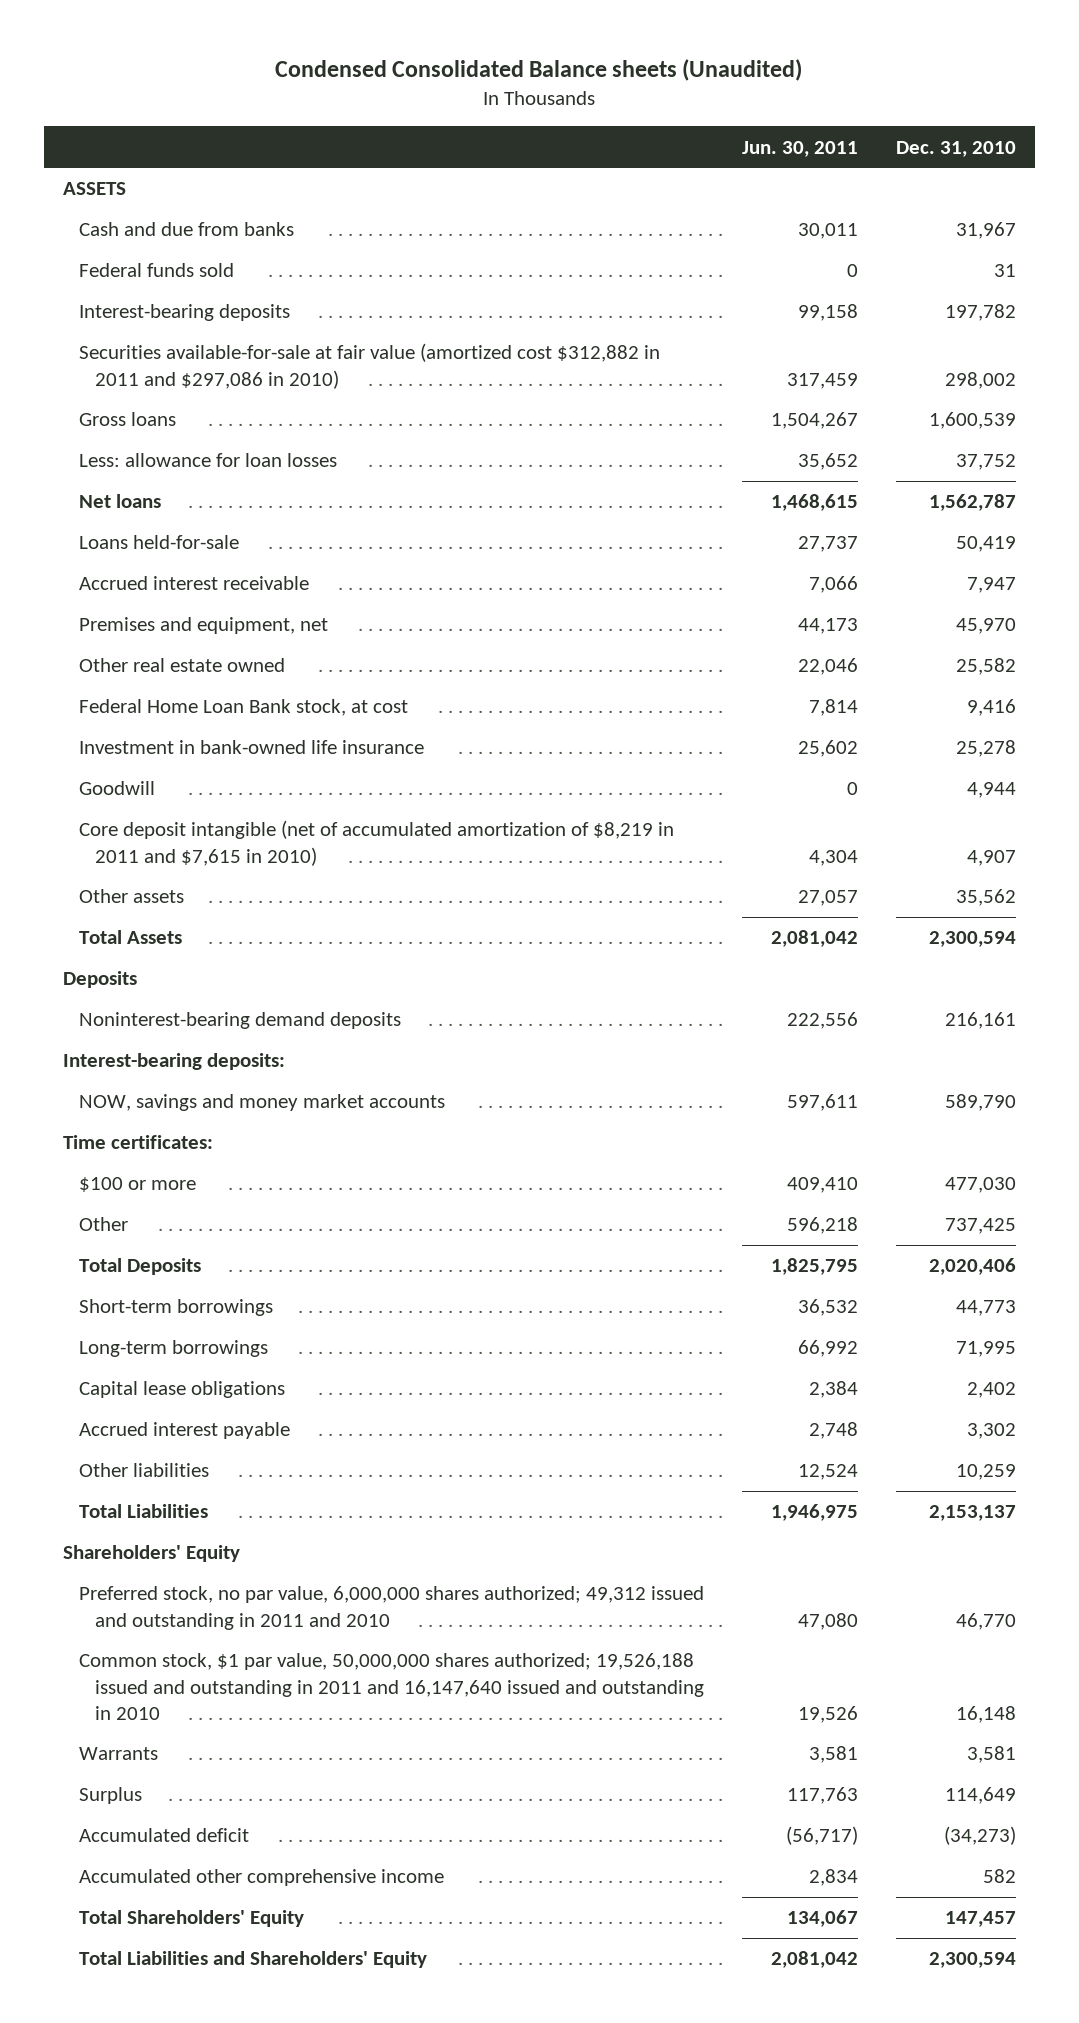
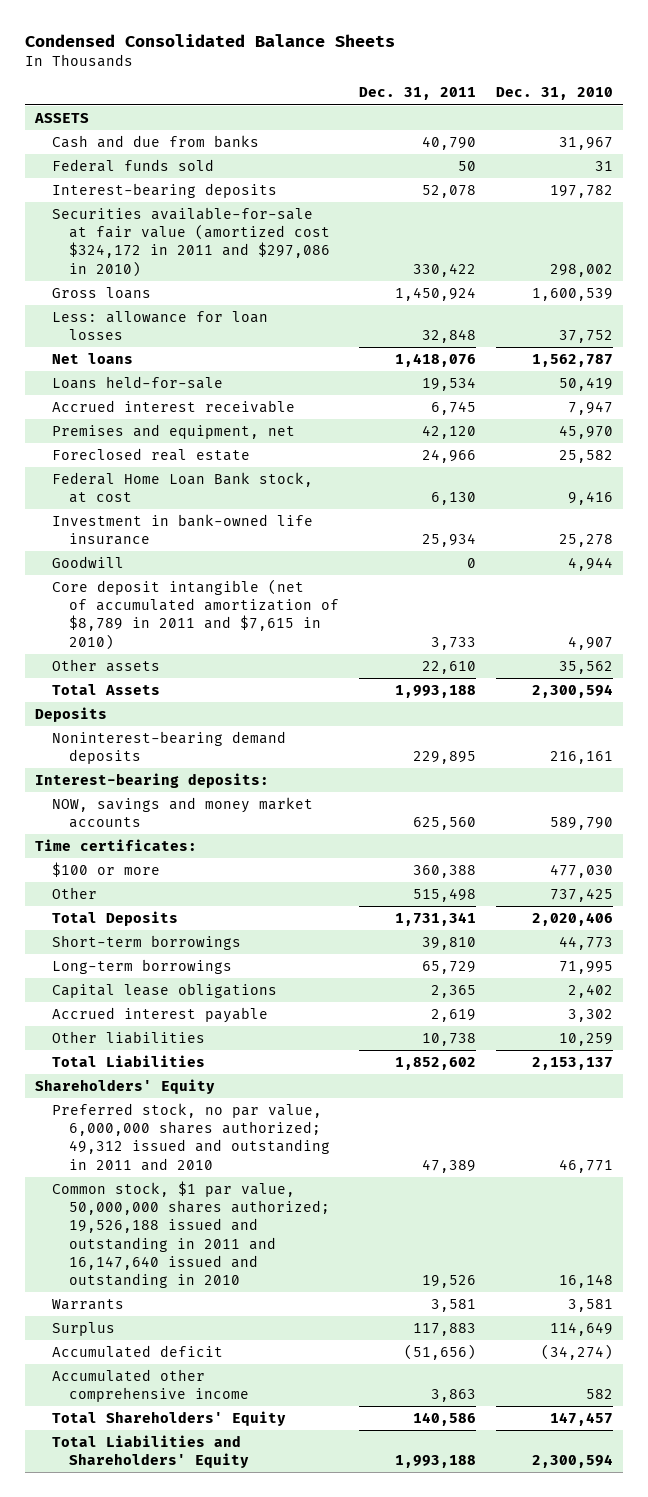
[275,58,803,81] Condensed Consolidated Balance sheets (Unaudited) -> [25,34,396,48] Condensed Consolidated Balance Sheets
[741,140,858,157] Jun. 30, 2011 -> none
none -> [358,87,476,101] Dec. 31, 2011
[78,343,660,389] Securities available-for-sale at fair value (amortized cost $312,882 in 2011 and $297,086 in 2010) -> [51,207,330,277] Securities available-for-sale at fair value (amortized cost $324,172 in 2011 and $297,086 in 2010)
[78,658,285,673] Other real estate owned -> [51,448,250,462] Foreclosed real estate
[78,820,674,866] Core deposit intangible (net of accumulated amortization of $8,219 in 2011 and $7,615 in 2010) -> [51,579,339,650] Core deposit intangible (net of accumulated amortization of $8,789 in 2011 and $7,615 in 2010)
[955,1612,1016,1630] 46,770 -> [558,1158,613,1173] 46,771
[943,1826,1016,1846] (34,273) -> [540,1344,613,1361] (34,274)

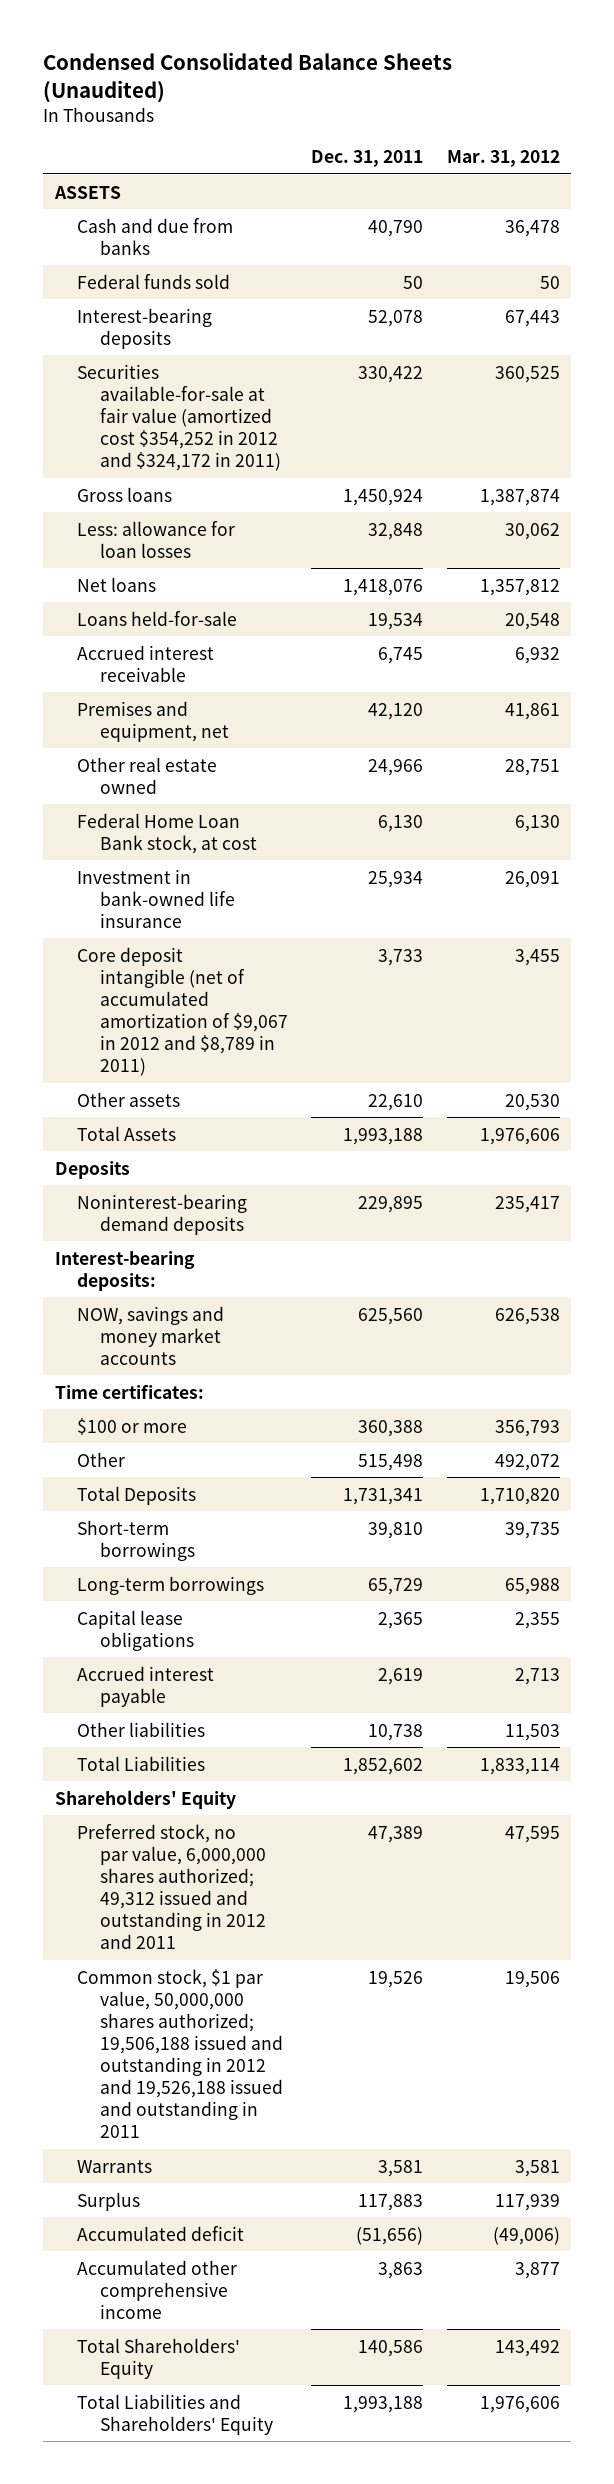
[25,34,396,48] Condensed Consolidated Balance Sheets -> [42,52,452,103] Condensed Consolidated Balance Sheets (Unaudited)
[495,87,613,101] Dec. 31, 2010 -> none
none -> [446,149,560,167] Mar. 31, 2012
[51,207,330,277] Securities available-for-sale at fair value (amortized cost $324,172 in 2011 and $297,086 in 2010) -> [77,363,282,472] Securities available-for-sale at fair value (amortized cost $354,252 in 2012 and $324,172 in 2011)
[51,448,250,462] Foreclosed real estate -> [77,756,218,794] Other real estate owned
[51,556,124,569] Goodwill -> none
[51,579,339,650] Core deposit intangible (net of accumulated amortization of $8,789 in 2011 and $7,615 in 2010) -> [77,946,289,1077] Core deposit intangible (net of accumulated amortization of $9,067 in 2012 and $8,789 in 2011)
[51,1103,330,1171] Preferred stock, no par value, 6,000,000 shares authorized; 49,312 issued and outstanding in 2011 and 2010 -> [77,1823,267,1950] Preferred stock, no par value, 6,000,000 shares authorized; 49,312 issued and outstanding in 2012 and 2011
[51,1181,330,1289] Common stock, $1 par value, 50,000,000 shares authorized; 19,526,188 issued and outstanding in 2011 and 16,147,640 issued and outstanding in 2010 -> [77,1968,284,2139] Common stock, $1 par value, 50,000,000 shares authorized; 19,506,188 issued and outstanding in 2012 and 19,526,188 issued and outstanding in 2011

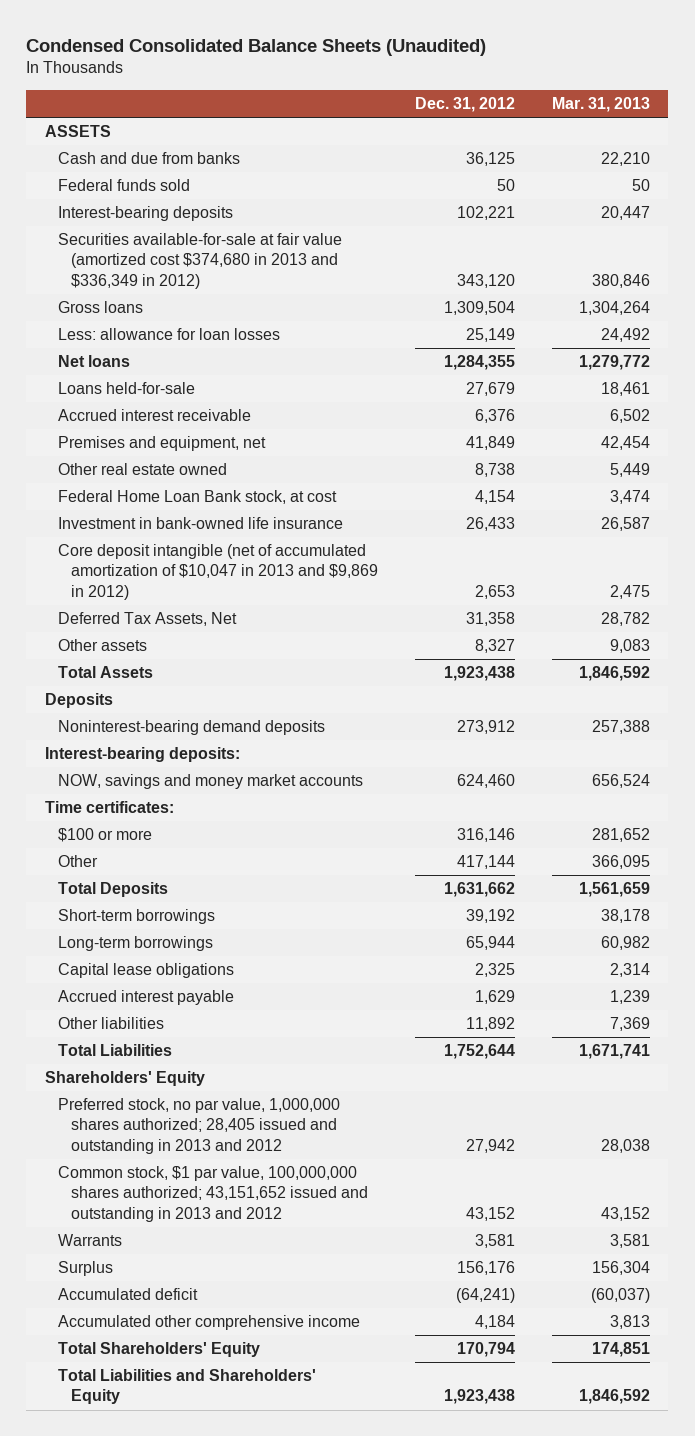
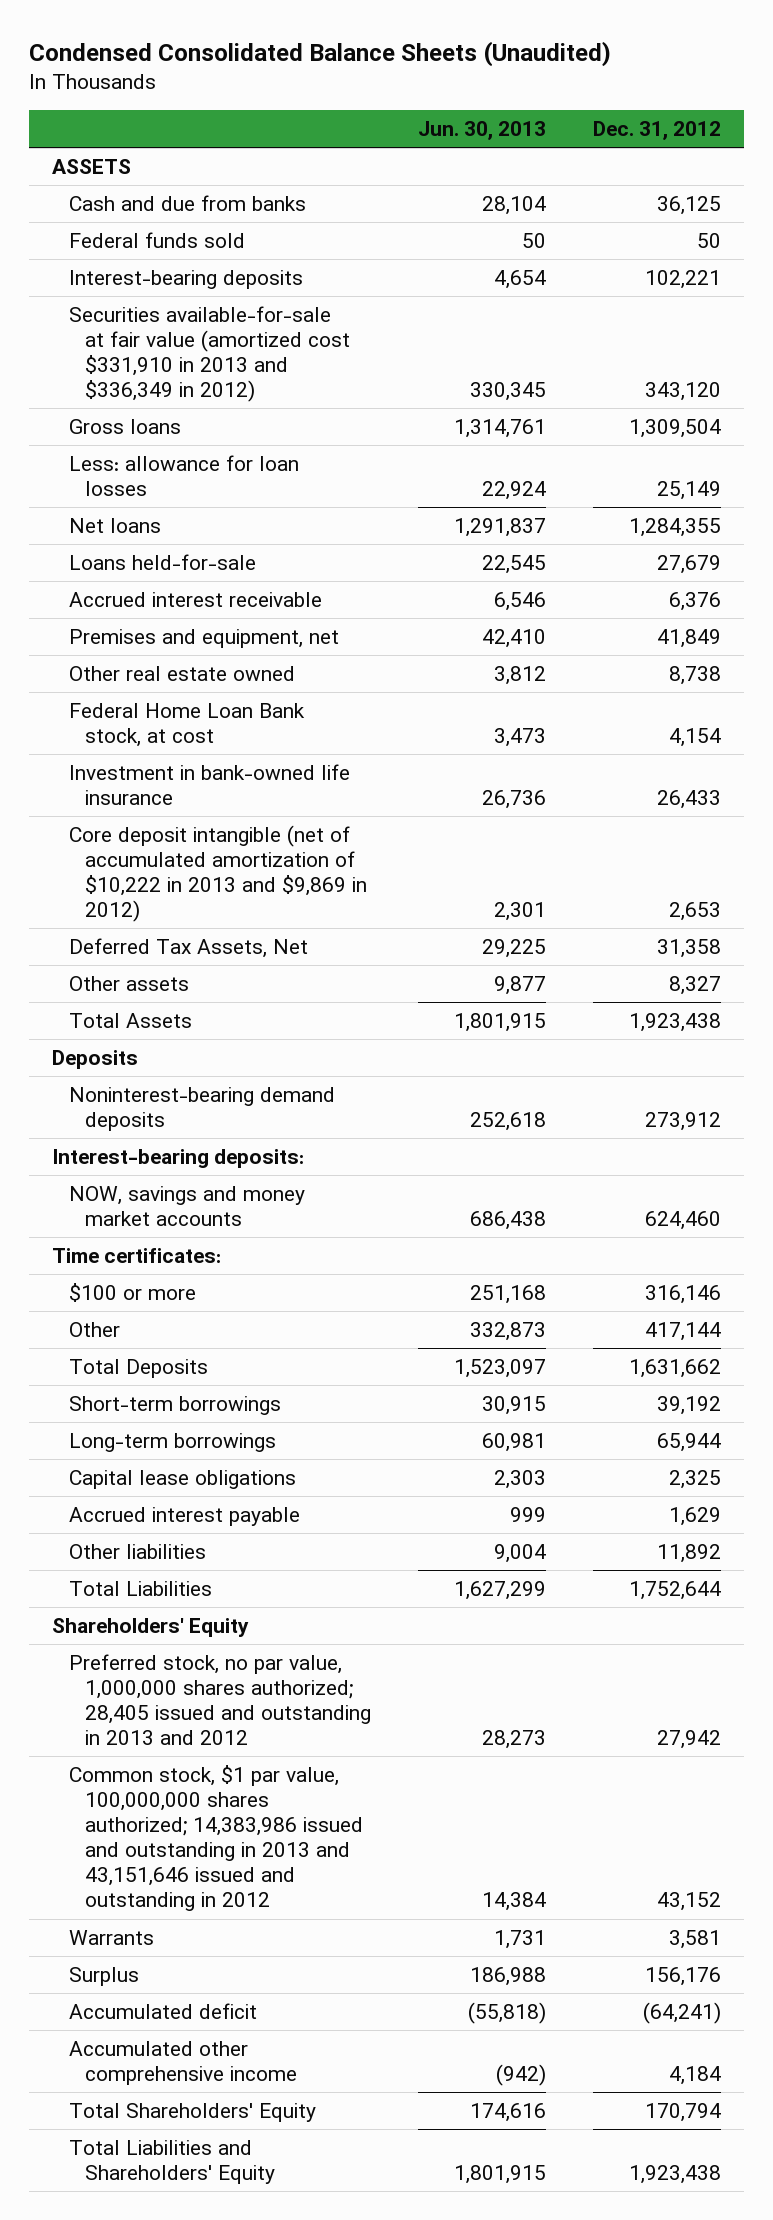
[551,97,650,113] Mar. 31, 2013 -> none
none -> [417,120,546,140] Jun. 30, 2013
[57,233,342,289] Securities available-for-sale at fair value (amortized cost $374,680 in 2013 and $336,349 in 2012) -> [68,305,351,403] Securities available-for-sale at fair value (amortized cost $331,910 in 2013 and $336,349 in 2012)
[57,544,378,600] Core deposit intangible (net of accumulated amortization of $10,047 in 2013 and $9,869 in 2012) -> [68,824,368,923] Core deposit intangible (net of accumulated amortization of $10,222 in 2013 and $9,869 in 2012)
[57,1166,368,1222] Common stock, $1 par value, 100,000,000 shares authorized; 43,151,652 issued and outstanding in 2013 and 2012 -> [68,1764,364,1912] Common stock, $1 par value, 100,000,000 shares authorized; 14,383,986 issued and outstanding in 2013 and 43,151,646 issued and outstanding in 2012

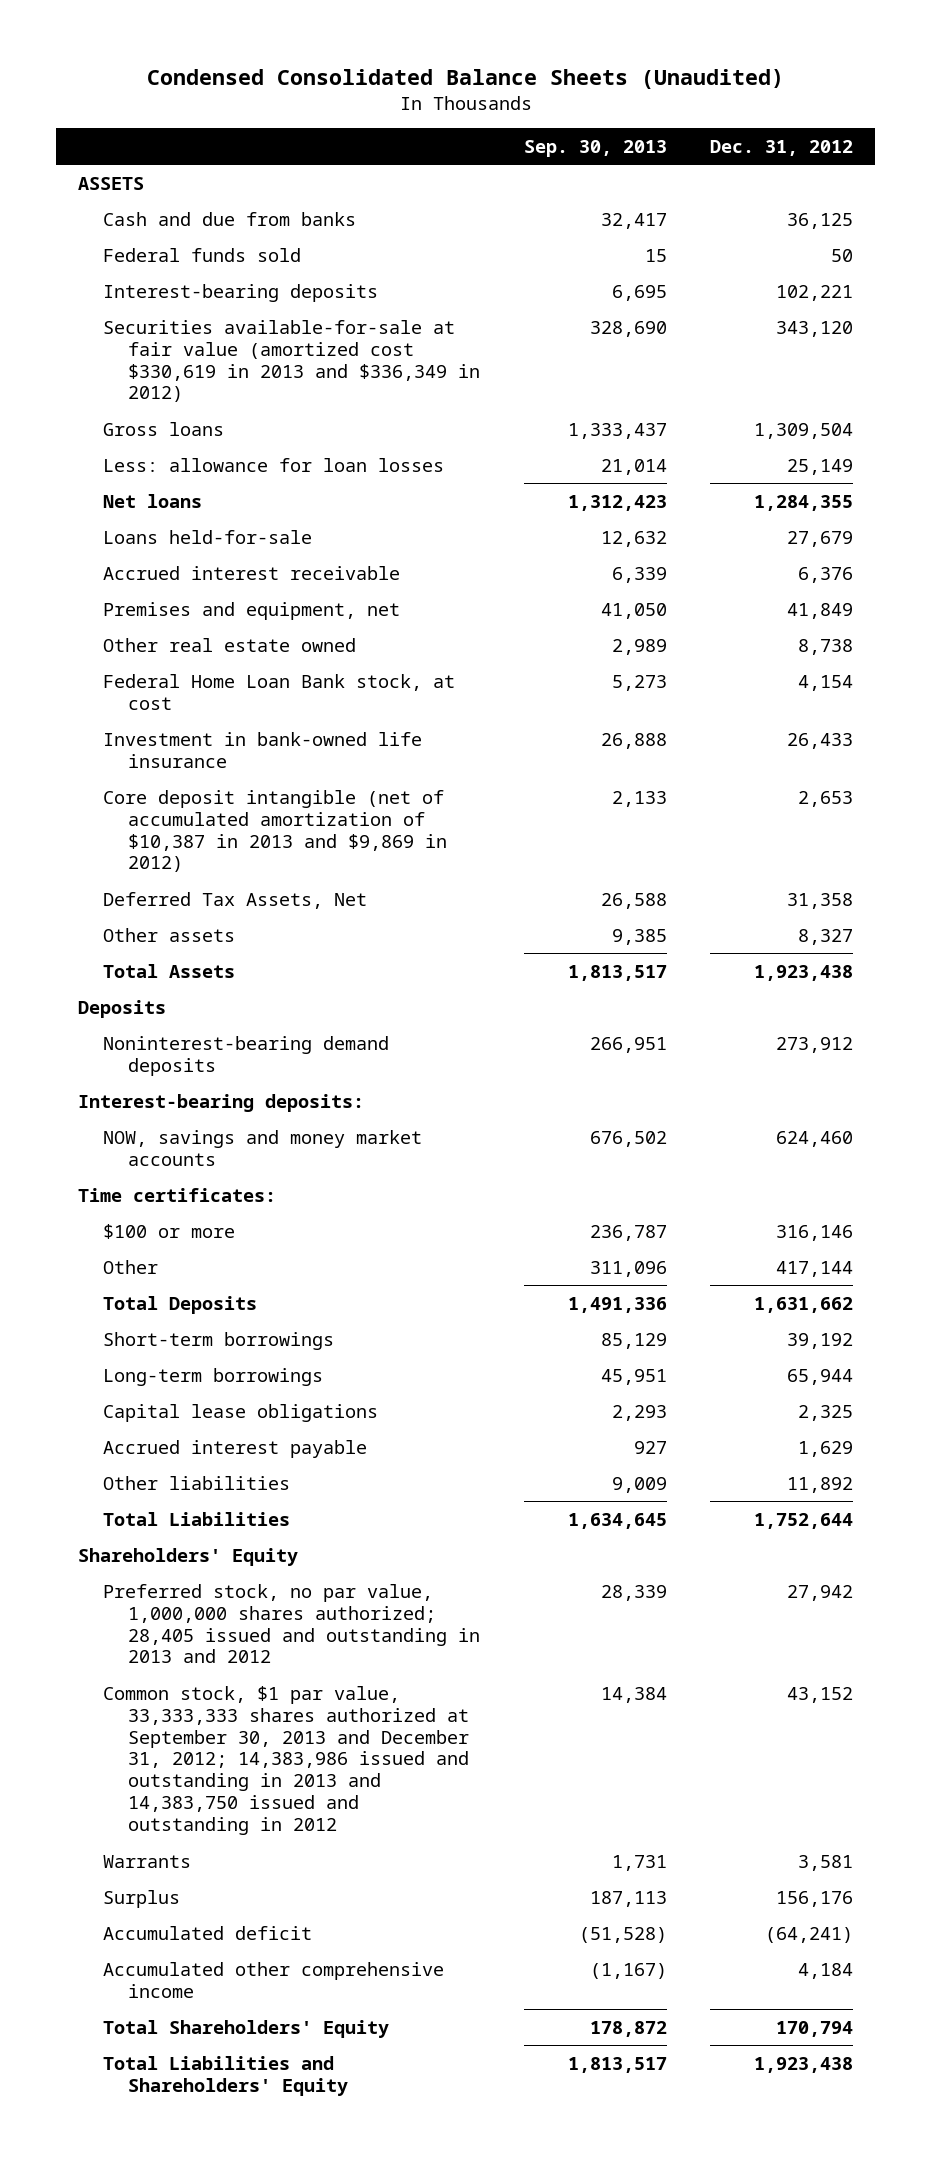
[417,120,546,140] Jun. 30, 2013 -> none
none -> [523,140,667,158] Sep. 30, 2013
[68,305,351,403] Securities available-for-sale at fair value (amortized cost $331,910 in 2013 and $336,349 in 2012) -> [102,319,480,403] Securities available-for-sale at fair value (amortized cost $330,619 in 2013 and $336,349 in 2012)
[68,824,368,923] Core deposit intangible (net of accumulated amortization of $10,222 in 2013 and $9,869 in 2012) -> [102,789,447,873] Core deposit intangible (net of accumulated amortization of $10,387 in 2013 and $9,869 in 2012)
[68,1764,364,1912] Common stock, $1 par value, 100,000,000 shares authorized; 14,383,986 issued and outstanding in 2013 and 43,151,646 issued and outstanding in 2012 -> [102,1685,469,1836] Common stock, $1 par value, 33,333,333 shares authorized at September 30, 2013 and December 31, 2012; 14,383,986 issued and outstanding in 2013 and 14,383,750 issued and outstanding in 2012

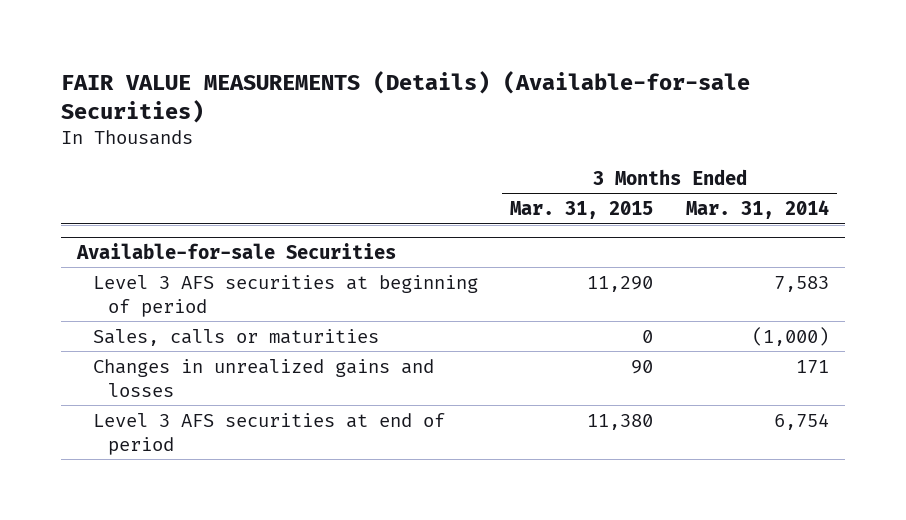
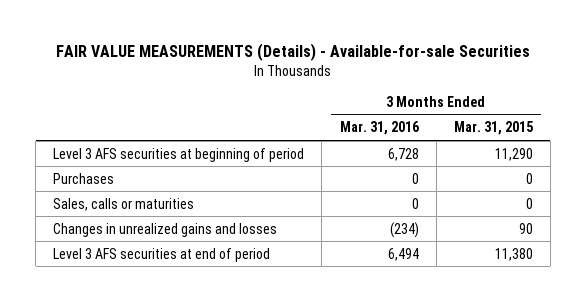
[60,70,750,123] FAIR VALUE MEASUREMENTS (Details) (Available-for-sale Securities) -> [56,43,531,62] FAIR VALUE MEASUREMENTS (Details) - Available-for-sale Securities
[686,200,830,220] Mar. 31, 2014 -> none
none -> [339,121,419,136] Mar. 31, 2016
[76,242,397,259] Available-for-sale Securities -> none
none -> [53,172,115,184] Purchases

